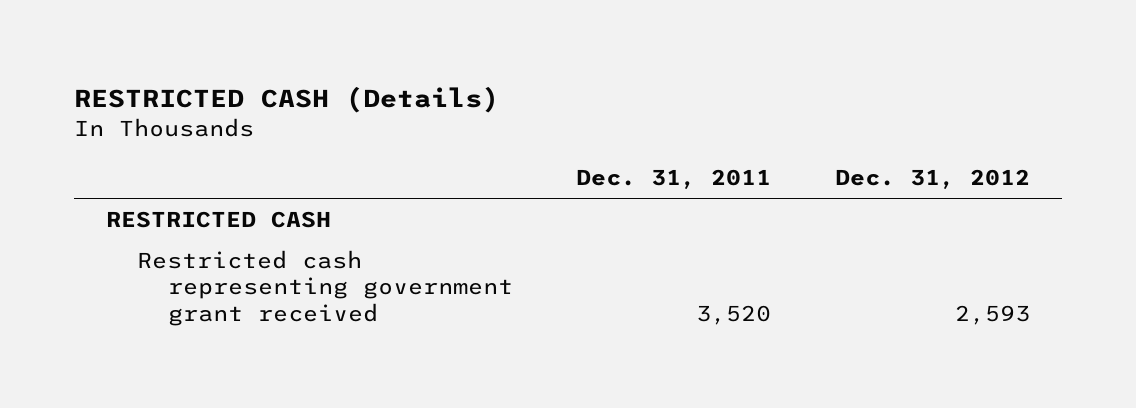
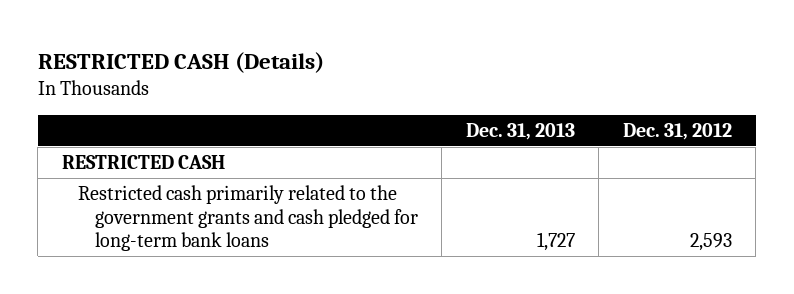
[576,169,772,190] Dec. 31, 2011 -> none
none -> [465,123,575,141] Dec. 31, 2013
[136,250,513,326] Restricted cash representing government grant received -> [78,185,418,252] Restricted cash primarily related to the government grants and cash pledged for long-term bank loans

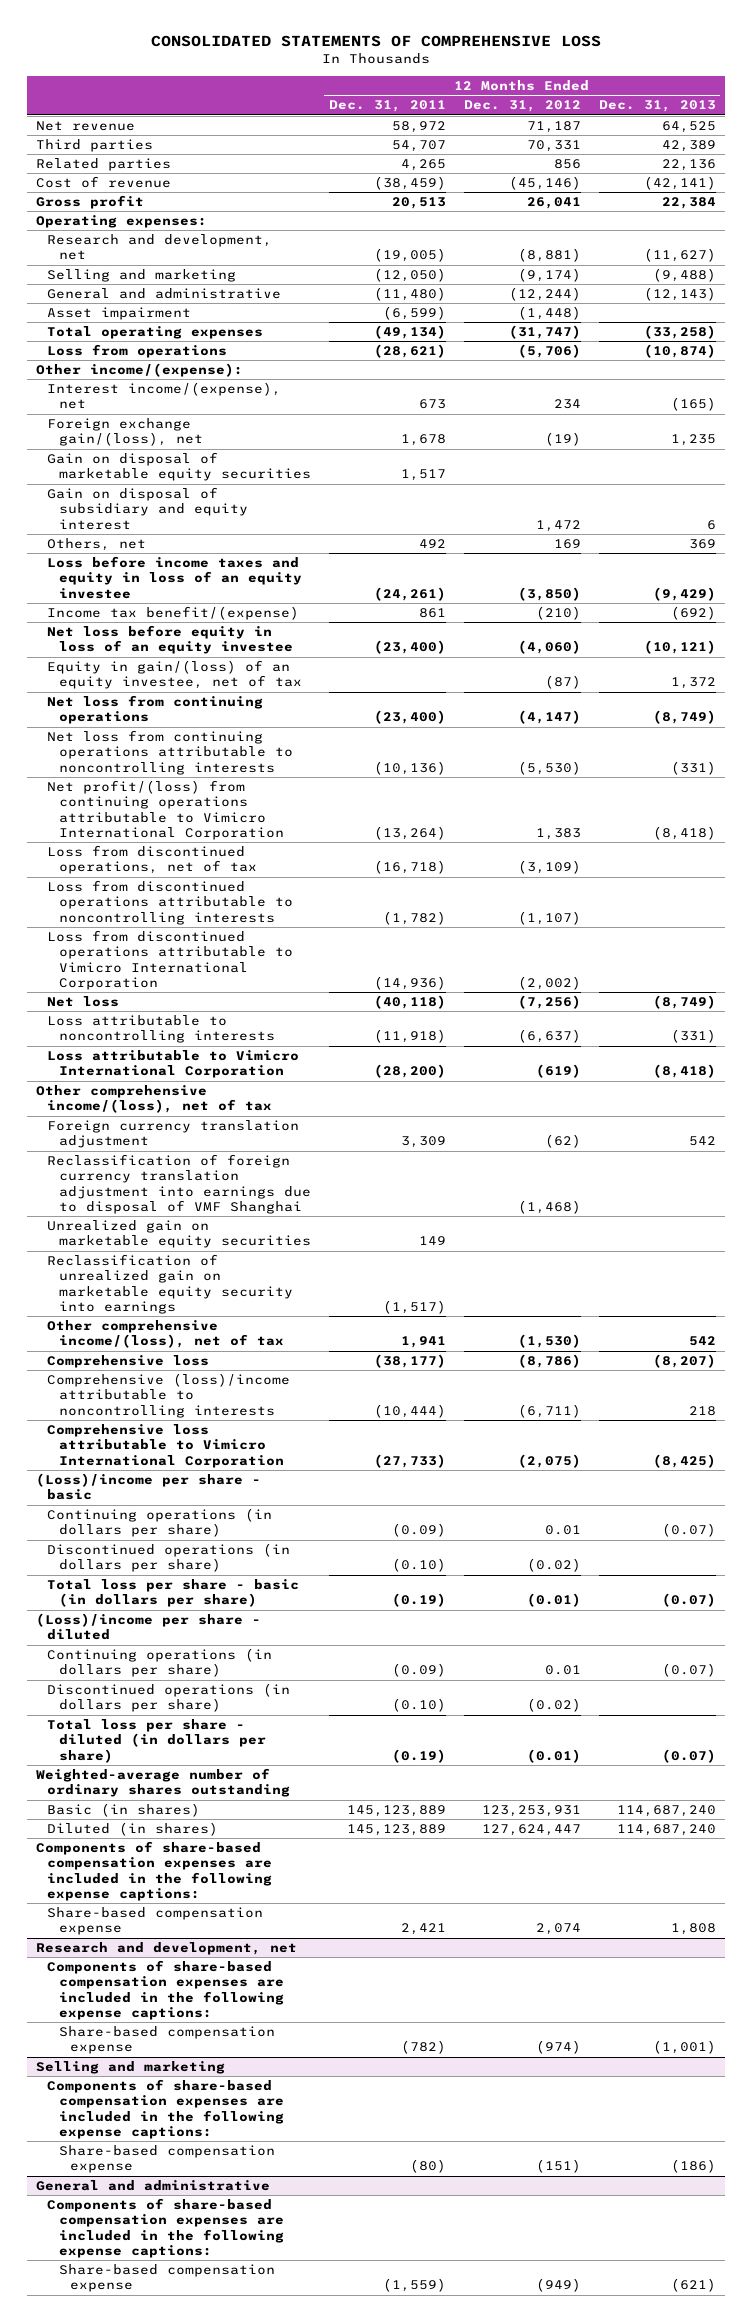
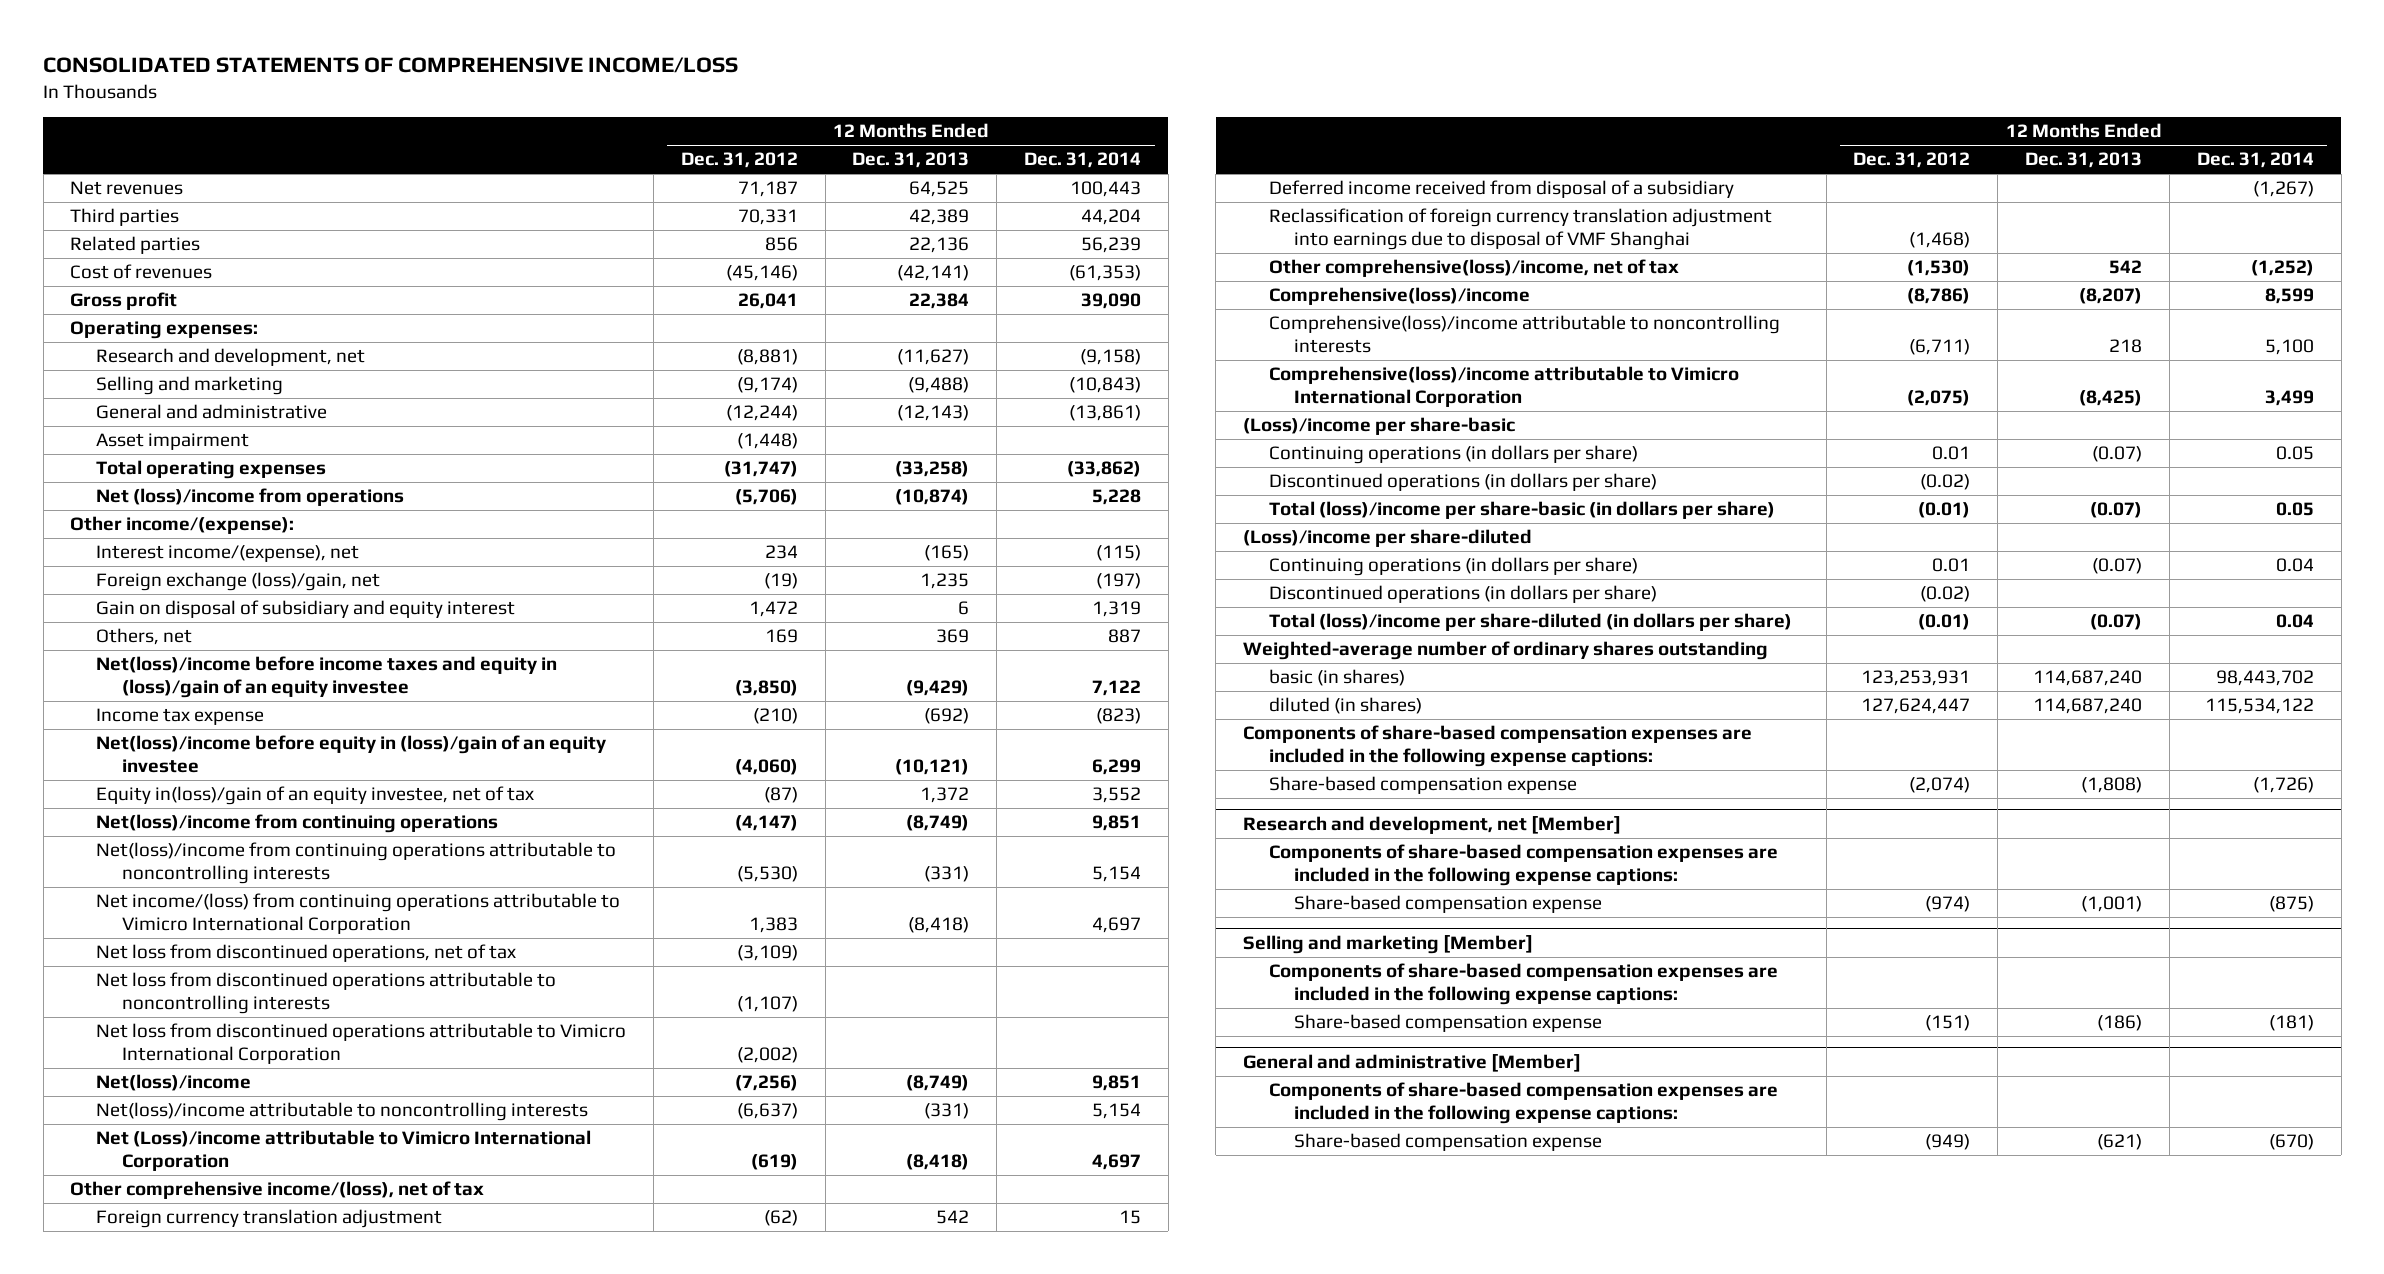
[150,35,601,48] CONSOLIDATED STATEMENTS OF COMPREHENSIVE LOSS -> [43,57,739,74] CONSOLIDATED STATEMENTS OF COMPREHENSIVE INCOME/LOSS
[328,100,446,113] Dec. 31, 2011 -> none
none -> [1024,152,1142,169] Dec. 31, 2014
[35,121,135,132] Net revenue -> [70,181,184,196] Net revenues
[35,176,171,189] Cost of revenue -> [70,264,213,280] Cost of revenues
[47,344,228,359] Loss from operations -> [96,488,405,507] Net (loss)/income from operations
[47,452,311,482] Gain on disposal of marketable equity securities -> none
[47,418,203,447] Foreign exchange gain/(loss), net -> [96,572,381,592] Foreign exchange (loss)/gain, net
[47,556,302,599] Loss before income taxes and equity in loss of an equity investee -> [96,656,558,699] Net(loss)/income before income taxes and equity in (loss)/gain of an equity investee
[47,606,300,621] Income tax benefit/(expense) -> [96,708,265,726] Income tax expense
[47,625,293,655] Net loss before equity in loss of an equity investee -> [96,735,607,774] Net(loss)/income before equity in (loss)/gain of an equity investee
[47,660,302,690] Equity in gain/(loss) of an equity investee, net of tax -> [96,786,535,806] Equity in(loss)/gain of an equity investee, net of tax
[47,695,264,725] Net loss from continuing operations -> [96,814,499,834] Net(loss)/income from continuing operations
[47,730,293,775] Net loss from continuing operations attributable to noncontrolling interests -> [96,842,617,885] Net(loss)/income from continuing operations attributable to noncontrolling interests
[47,780,284,841] Net profit/(loss) from continuing operations attributable to Vimicro International Corporation -> [96,893,621,935] Net income/(loss) from continuing operations attributable to Vimicro International Corporation
[47,845,257,875] Loss from discontinued operations, net of tax -> [96,944,517,963] Net loss from discontinued operations, net of tax
[47,880,293,925] Loss from discontinued operations attributable to noncontrolling interests -> [96,972,557,1015] Net loss from discontinued operations attributable to noncontrolling interests
[47,930,293,991] Loss from discontinued operations attributable to Vimicro International Corporation -> [96,1023,627,1065] Net loss from discontinued operations attributable to Vimicro International Corporation
[47,996,120,1008] Net loss -> [96,1074,252,1092] Net(loss)/income
[47,1015,275,1044] Loss attributable to noncontrolling interests -> [96,1102,589,1122] Net(loss)/income attributable to noncontrolling interests
[47,1050,300,1079] Loss attributable to Vimicro International Corporation -> [96,1130,592,1172] Net (Loss)/income attributable to Vimicro International Corporation
none -> [1268,180,1734,199] Deferred income received from disposal of a subsidiary
[47,1220,311,1249] Unrealized gain on marketable equity securities -> none
[47,1254,293,1315] Reclassification of unrealized gain on marketable equity security into earnings -> none
[47,1320,284,1349] Other comprehensive income/(loss), net of tax -> [1268,259,1679,278] Other comprehensive(loss)/income, net of tax
[47,1355,210,1369] Comprehensive loss -> [1268,287,1530,306] Comprehensive(loss)/income
[47,1373,291,1418] Comprehensive (loss)/income attributable to noncontrolling interests -> [1268,315,1780,354] Comprehensive(loss)/income attributable to noncontrolling interests
[47,1424,284,1468] Comprehensive loss attributable to Vimicro International Corporation -> [1268,366,1739,408] Comprehensive(loss)/income attributable to Vimicro International Corporation
[35,1473,261,1501] (Loss)/income per share - basic -> [1243,417,1516,436] (Loss)/income per share-basic
[47,1579,300,1608] Total loss per share - basic (in dollars per share) -> [1268,501,1775,520] Total (loss)/income per share-basic (in dollars per share)
[35,1613,261,1641] (Loss)/income per share - diluted -> [1243,529,1533,548] (Loss)/income per share-diluted
[47,1719,266,1763] Total loss per share - diluted (in dollars per share) -> [1268,613,1792,632] Total (loss)/income per share-diluted (in dollars per share)
[47,1803,201,1818] Basic (in shares) -> [1268,669,1405,687] basic (in shares)
[47,1822,219,1837] Diluted (in shares) -> [1268,697,1422,715] diluted (in shares)
[535,1923,581,1936] 2,074 -> [1909,777,1971,794] (2,074)
[670,1923,716,1936] 1,808 -> [2081,777,2143,794] (1,808)
[35,1942,297,1956] Research and development, net -> [1243,815,1622,834] Research and development, net [Member]
[35,2061,225,2075] Selling and marketing -> [1243,934,1534,954] Selling and marketing [Member]
[35,2180,270,2192] General and administrative -> [1243,1053,1582,1072] General and administrative [Member]

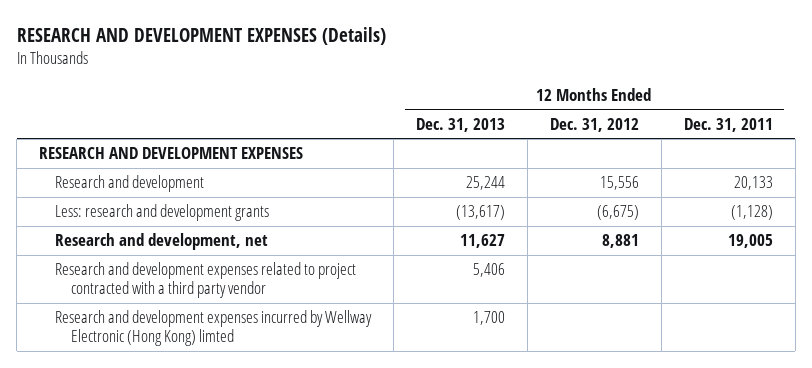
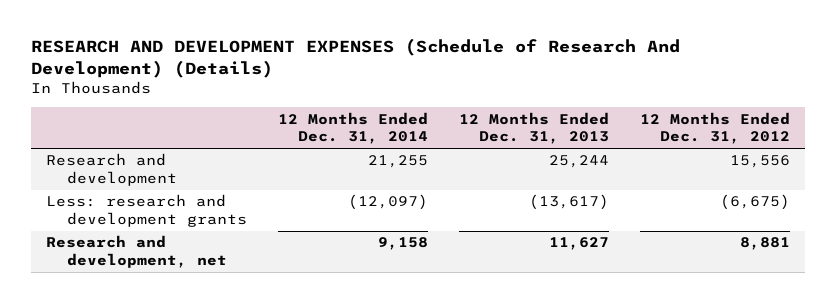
[16,27,386,46] RESEARCH AND DEVELOPMENT EXPENSES (Details) -> [30,38,680,79] RESEARCH AND DEVELOPMENT EXPENSES (Schedule of Research And Development) (Details)
[683,117,773,132] Dec. 31, 2011 -> none
none -> [278,111,429,145] 12 Months Ended Dec. 31, 2014
[39,147,304,160] RESEARCH AND DEVELOPMENT EXPENSES -> none
[55,262,357,298] Research and development expenses related to project contracted with a third party vendor -> none
[55,310,373,346] Research and development expenses incurred by Wellway Electronic (Hong Kong) limted -> none

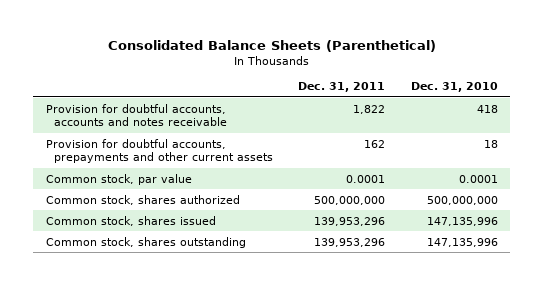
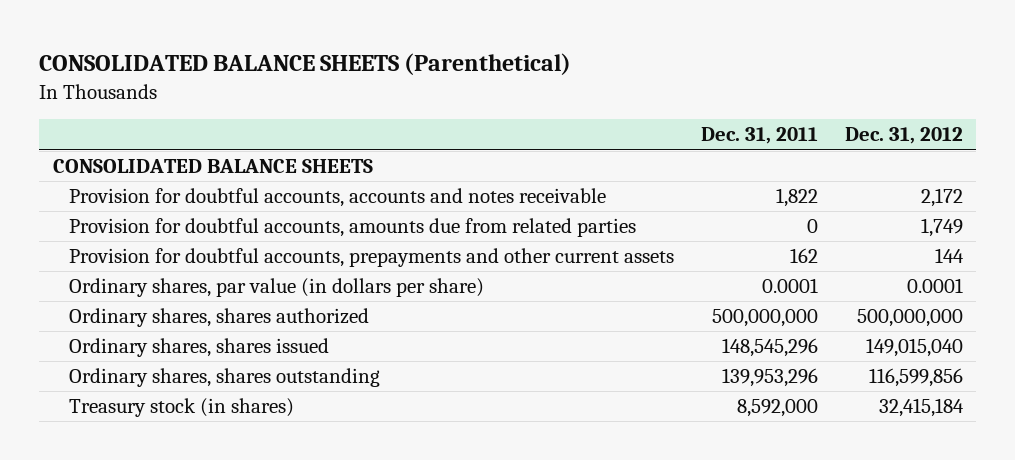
[107,39,436,52] Consolidated Balance Sheets (Parenthetical) -> [39,53,572,76] CONSOLIDATED BALANCE SHEETS (Parenthetical)
[410,82,498,93] Dec. 31, 2010 -> none
none -> [844,127,963,145] Dec. 31, 2012
none -> [52,159,373,174] CONSOLIDATED BALANCE SHEETS
none -> [68,218,636,238] Provision for doubtful accounts, amounts due from related parties
[45,173,192,185] Common stock, par value -> [68,278,484,298] Ordinary shares, par value (in dollars per share)
[45,194,240,205] Common stock, shares authorized -> [68,308,369,328] Ordinary shares, shares authorized
[45,215,216,226] Common stock, shares issued -> [68,338,329,358] Ordinary shares, shares issued
[314,216,386,226] 139,953,296 -> [721,338,818,358] 148,545,296
[45,236,246,248] Common stock, shares outstanding -> [68,368,380,388] Ordinary shares, shares outstanding
none -> [68,398,294,418] Treasury stock (in shares)

